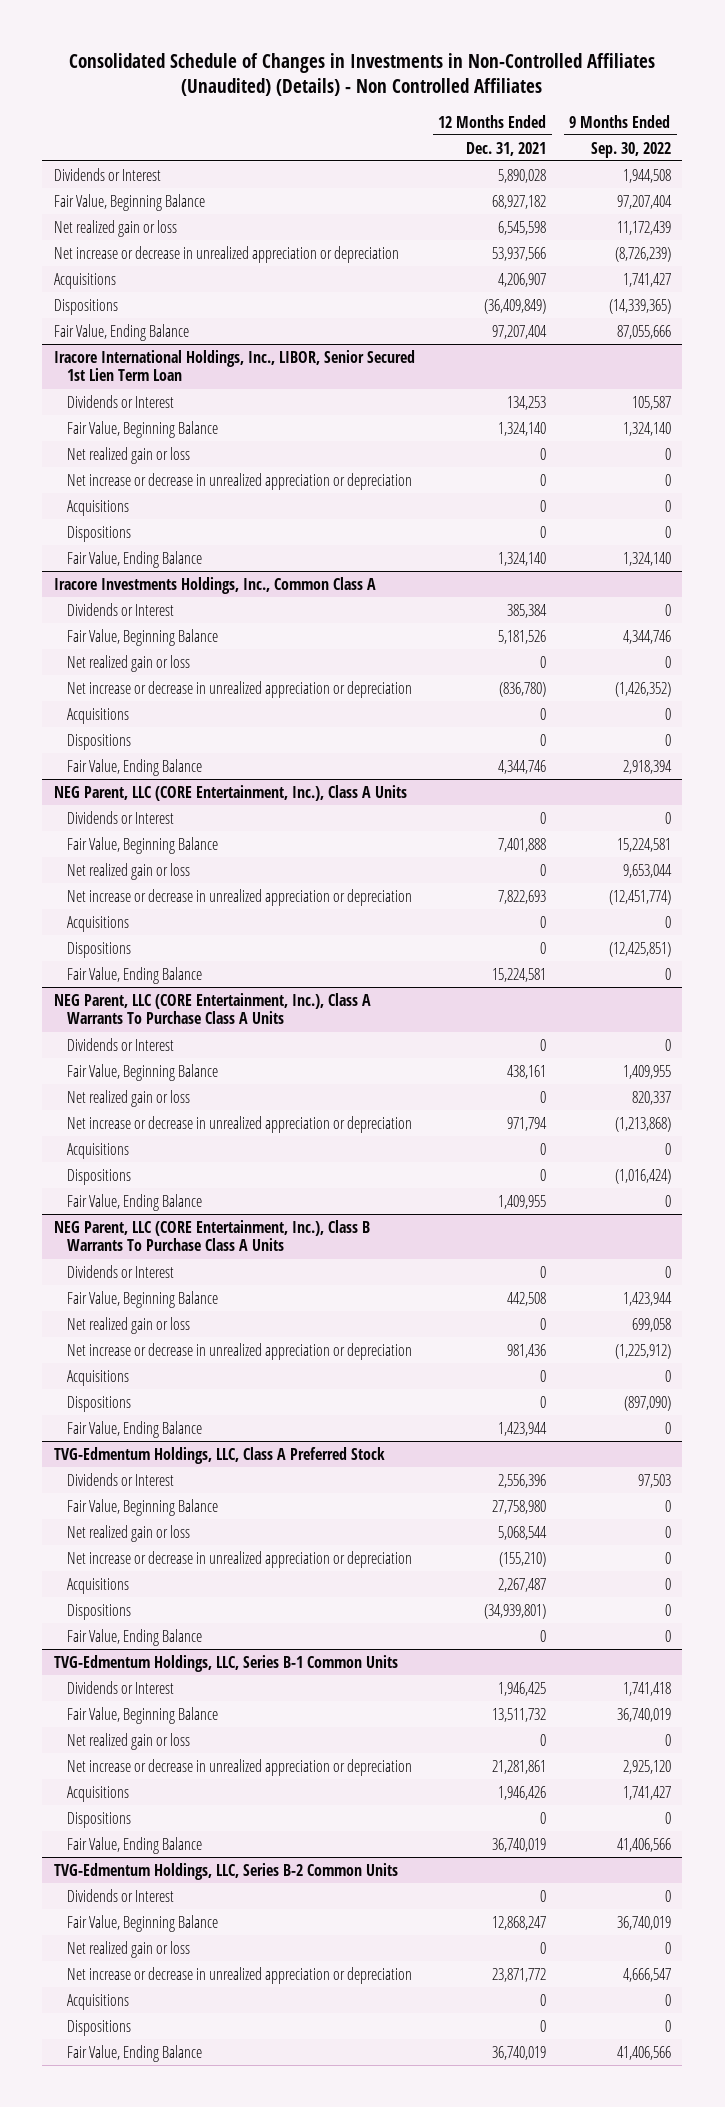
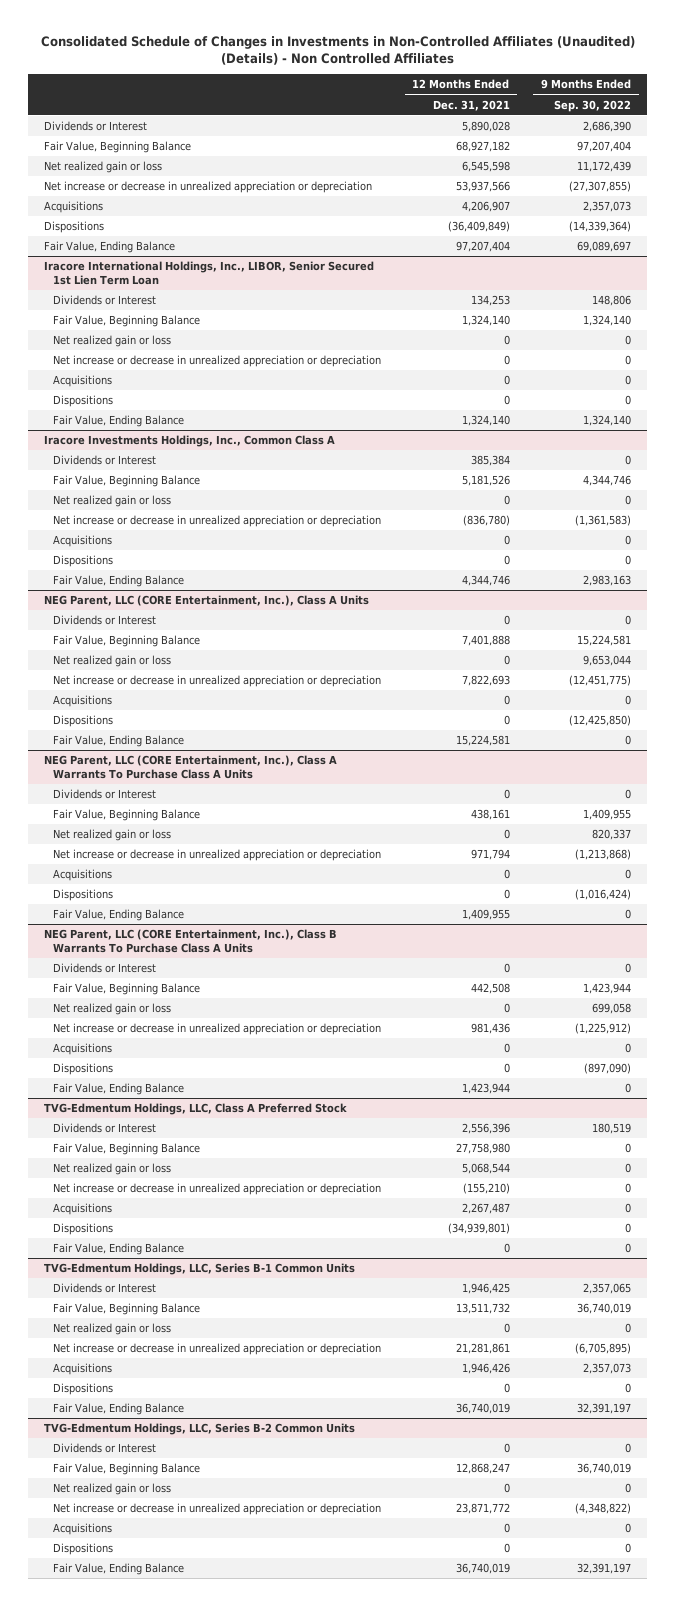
[622,168,671,183] 1,944,508 -> [583,121,632,133] 2,686,390
[614,246,671,262] (8,726,239) -> [569,181,632,193] (27,307,855)
[622,272,671,287] 1,741,427 -> [583,201,632,213] 2,357,073
[608,298,671,314] (14,339,365) -> [569,221,632,233] (14,339,364)
[616,324,671,339] 87,055,666 -> [577,241,632,253] 69,089,697
[631,395,671,410] 105,587 -> [592,295,632,307] 148,806
[614,681,671,697] (1,426,352) -> [575,515,632,527] (1,361,583)
[622,759,672,774] 2,918,394 -> [583,575,632,587] 2,983,163
[608,889,671,905] (12,451,774) -> [569,675,632,687] (12,451,775)
[608,941,671,957] (12,425,851) -> [569,715,632,727] (12,425,850)
[637,1473,671,1488] 97,503 -> [592,1123,632,1135] 180,519
[622,1681,671,1696] 1,741,418 -> [583,1283,632,1295] 2,357,065
[622,1759,671,1774] 2,925,120 -> [575,1343,632,1355] (6,705,895)
[622,1785,671,1800] 1,741,427 -> [583,1363,632,1375] 2,357,073
[616,1837,671,1852] 41,406,566 -> [577,1403,632,1415] 32,391,197
[622,1967,671,1982] 4,666,547 -> [575,1503,632,1515] (4,348,822)
[616,2045,671,2060] 41,406,566 -> [577,1563,632,1575] 32,391,197

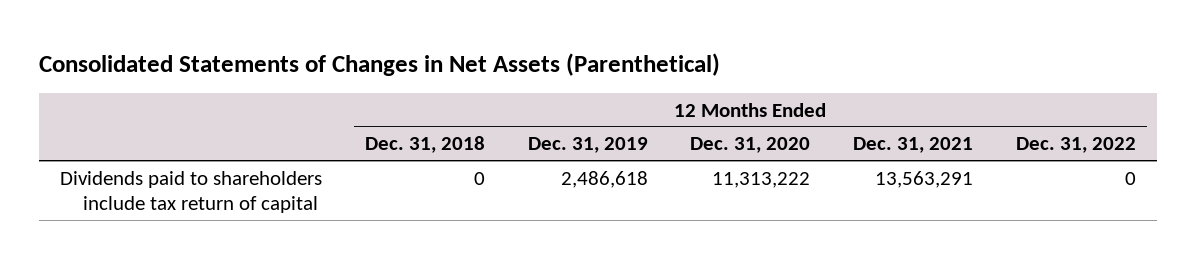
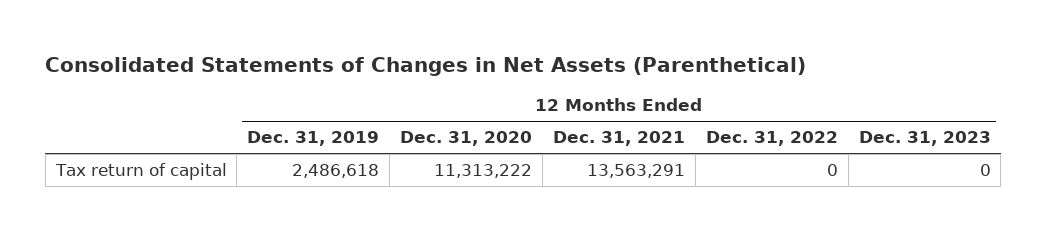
[365,136,486,154] Dec. 31, 2018 -> none
none -> [858,131,991,147] Dec. 31, 2023
[60,170,323,213] Dividends paid to shareholders include tax return of capital -> [54,163,227,181] Tax return of capital

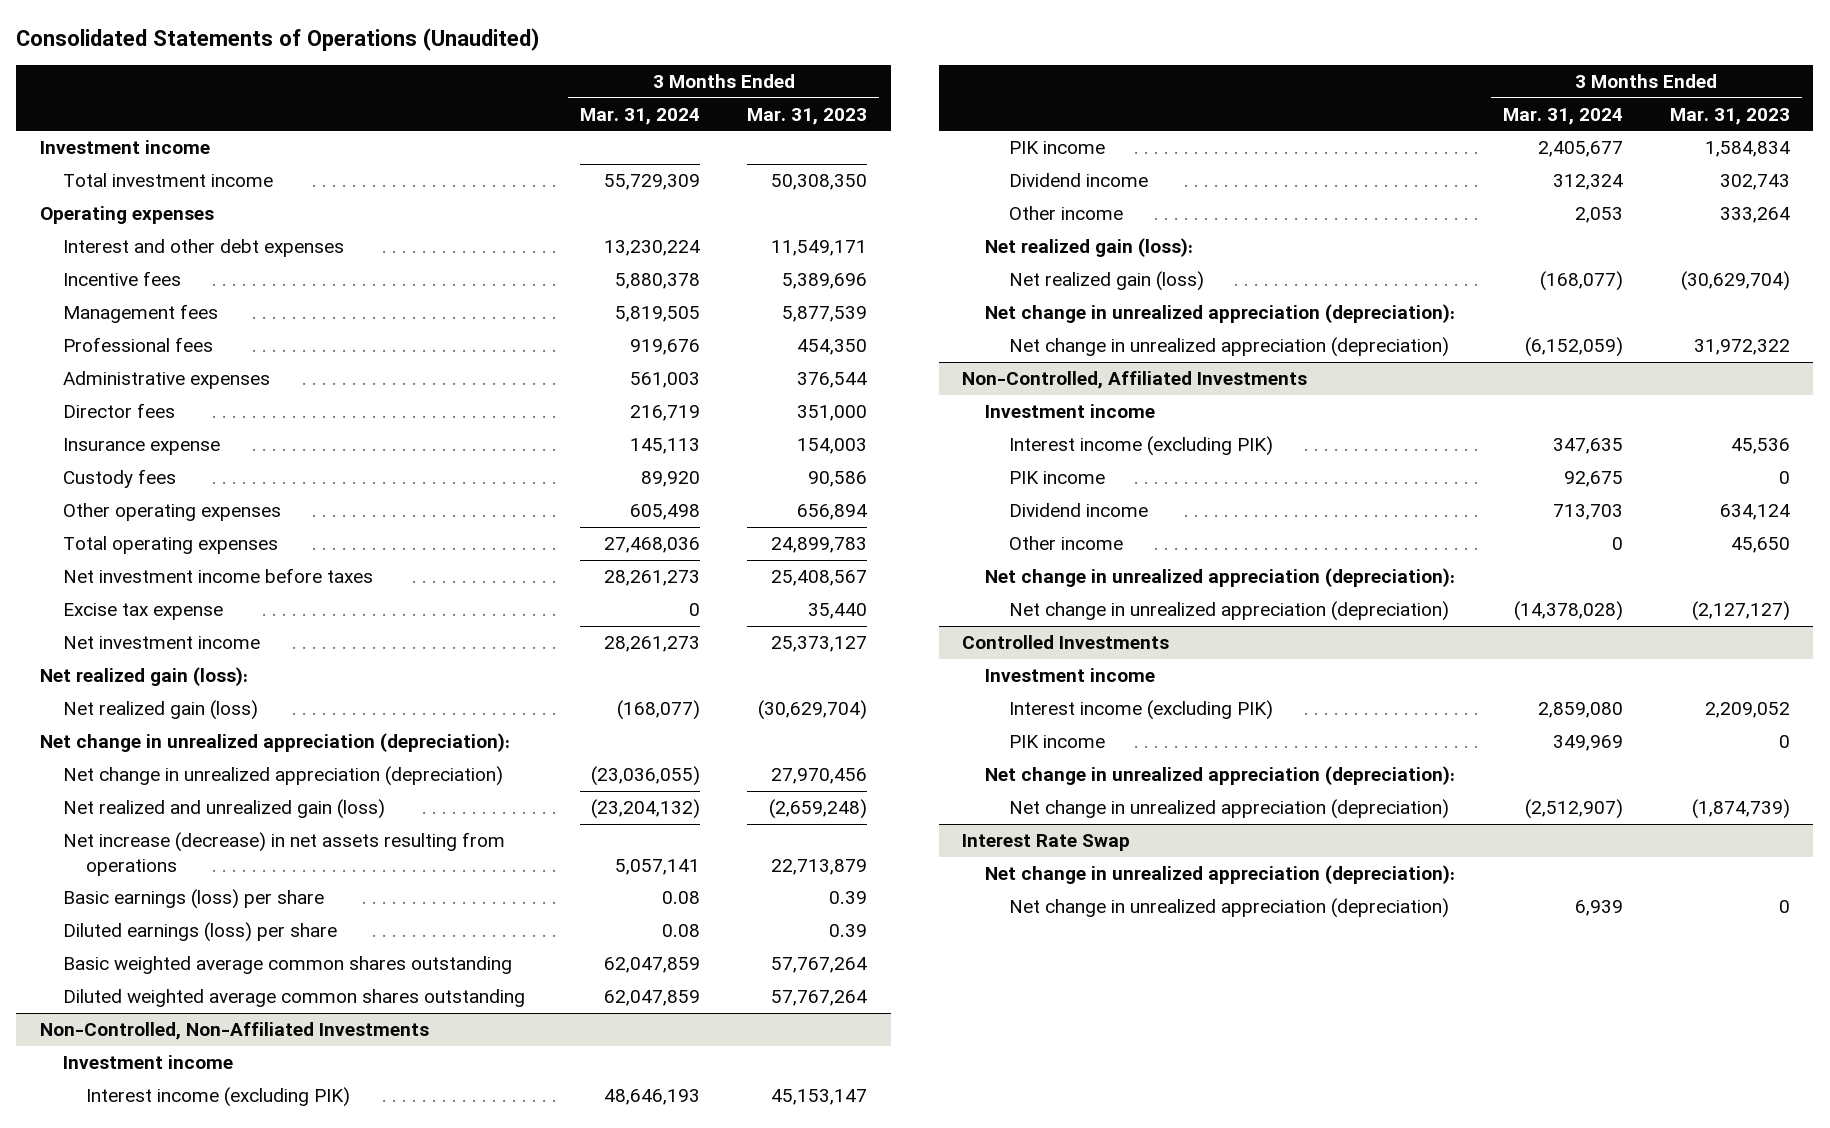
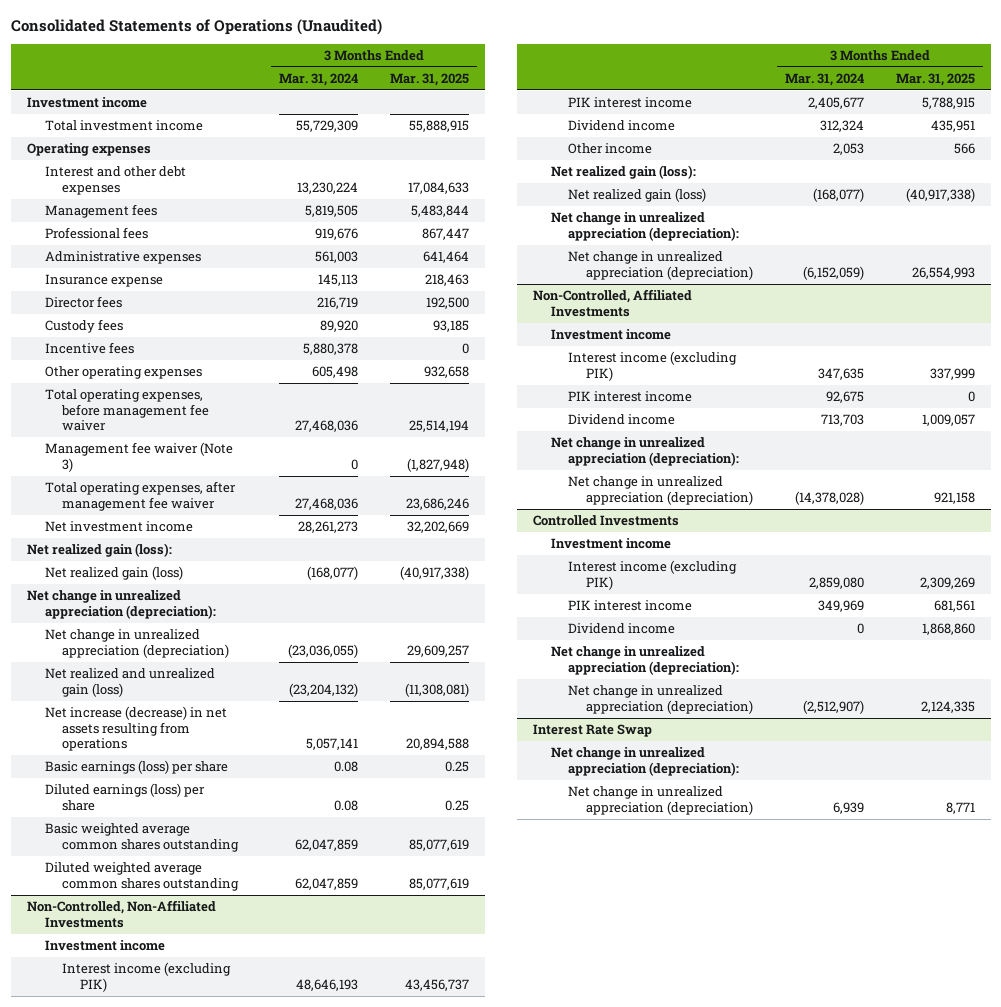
[747,107,868,125] Mar. 31, 2023 -> none
none -> [389,72,469,86] Mar. 31, 2025
[63,403,176,419] Director fees -> [44,296,122,309] Director fees
[63,271,182,287] Incentive fees -> [44,342,134,355] Incentive fees
[63,568,374,584] Net investment income before taxes -> none
[63,603,224,621] Excise tax expense -> none
none -> [44,389,210,432] Total operating expenses, before management fee waiver
none -> [44,442,233,472] Management fee waiver (Note 3)
[63,536,279,555] Total operating expenses -> [44,481,236,511] Total operating expenses, after management fee waiver
[1008,141,1105,155] PIK income -> [568,97,693,109] PIK interest income
[1008,471,1105,485] PIK income -> [568,391,693,403] PIK interest income
[1008,536,1123,551] Other income -> none
[1008,735,1105,749] PIK income -> [568,600,693,612] PIK interest income
none -> [568,623,676,635] Dividend income

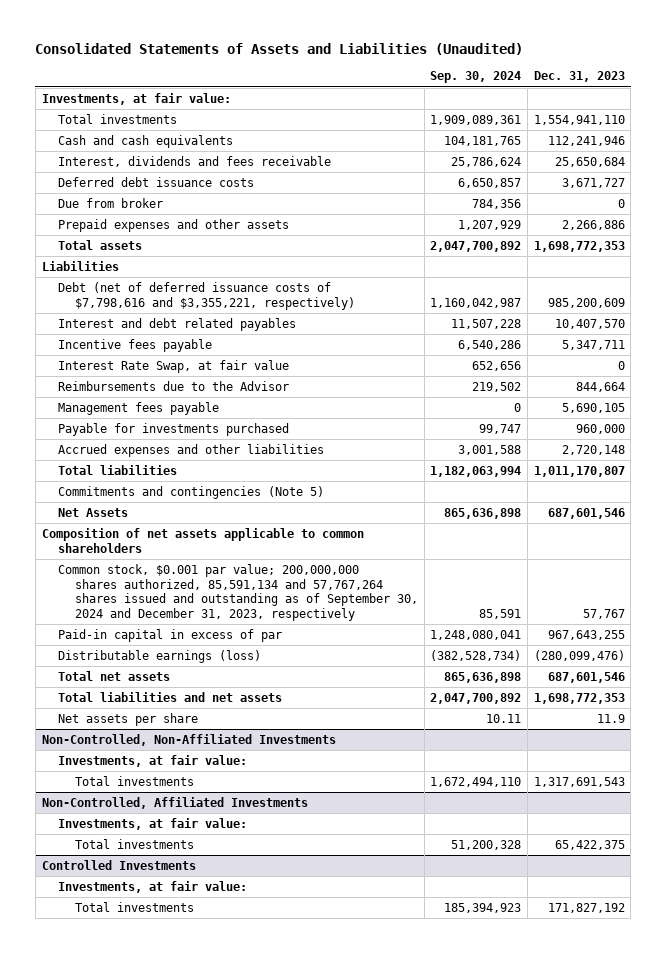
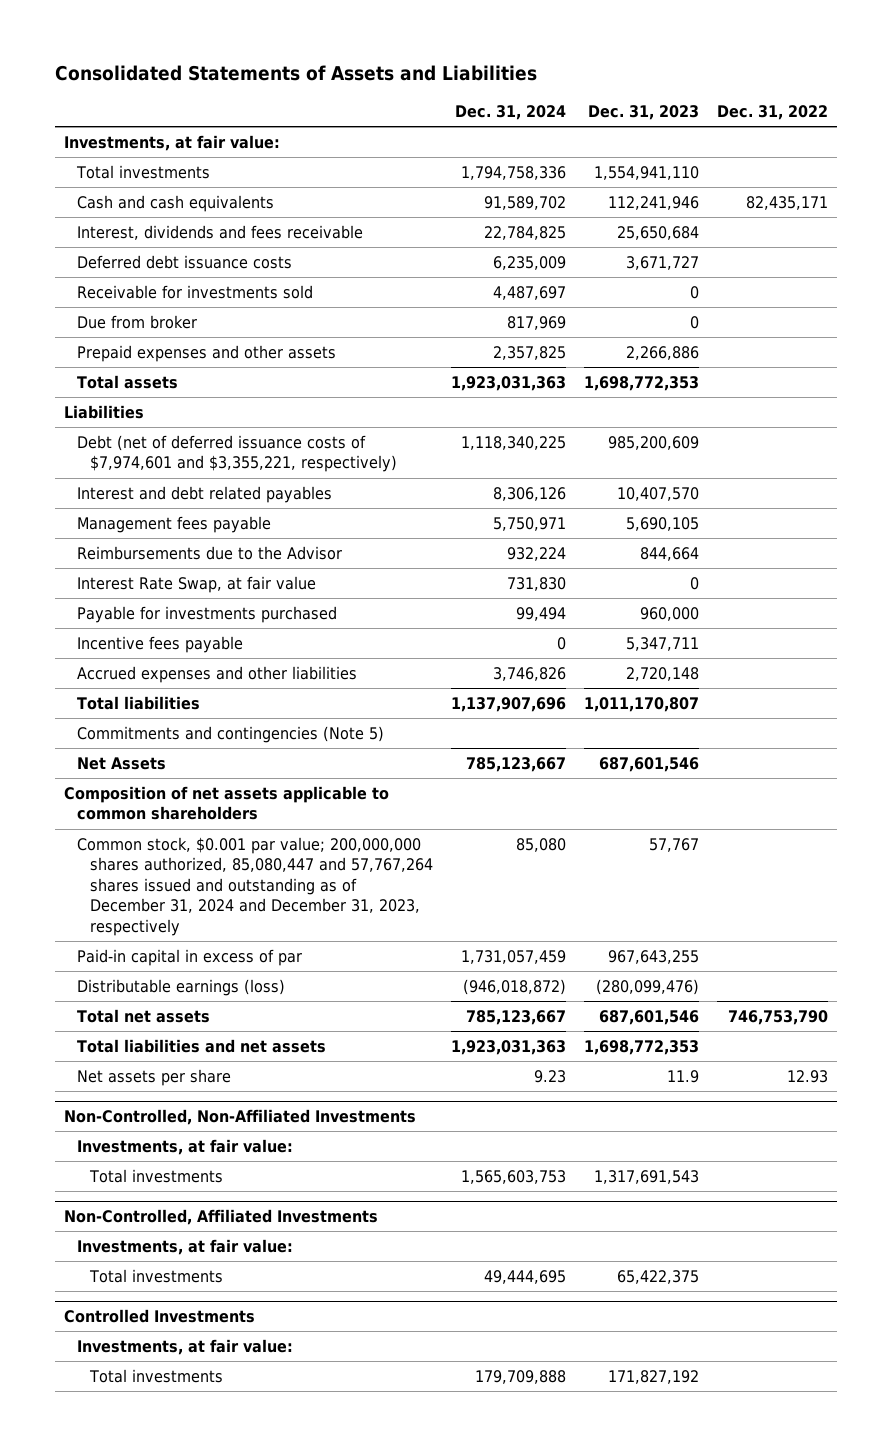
[35,42,524,55] Consolidated Statements of Assets and Liabilities (Unaudited) -> [54,64,537,81] Consolidated Statements of Assets and Liabilities
[430,71,522,84] Sep. 30, 2024 -> none
none -> [454,104,566,120] Dec. 31, 2024
none -> [717,104,829,120] Dec. 31, 2022
none -> [76,284,313,299] Receivable for investments sold
[58,281,356,310] Debt (net of deferred issuance costs of $7,798,616 and $3,355,221, respectively) -> [76,434,397,473] Debt (net of deferred issuance costs of $7,974,601 and $3,355,221, respectively)
[58,380,290,391] Reimbursements due to the Advisor -> [76,545,342,560] Reimbursements due to the Advisor
[58,359,290,373] Interest Rate Swap, at fair value -> [76,575,316,593] Interest Rate Swap, at fair value
[58,338,213,352] Incentive fees payable -> [76,635,243,653] Incentive fees payable
[58,563,419,622] Common stock, $0.001 par value; 200,000,000 shares authorized, 85,591,134 and 57,767,264 shares issued and outstanding as of September 30, 2024 and December 31, 2023, respectively -> [76,836,433,936] Common stock, $0.001 par value; 200,000,000 shares authorized, 85,080,447 and 57,767,264 shares issued and outstanding as of December 31, 2024 and December 31, 2023, respectively

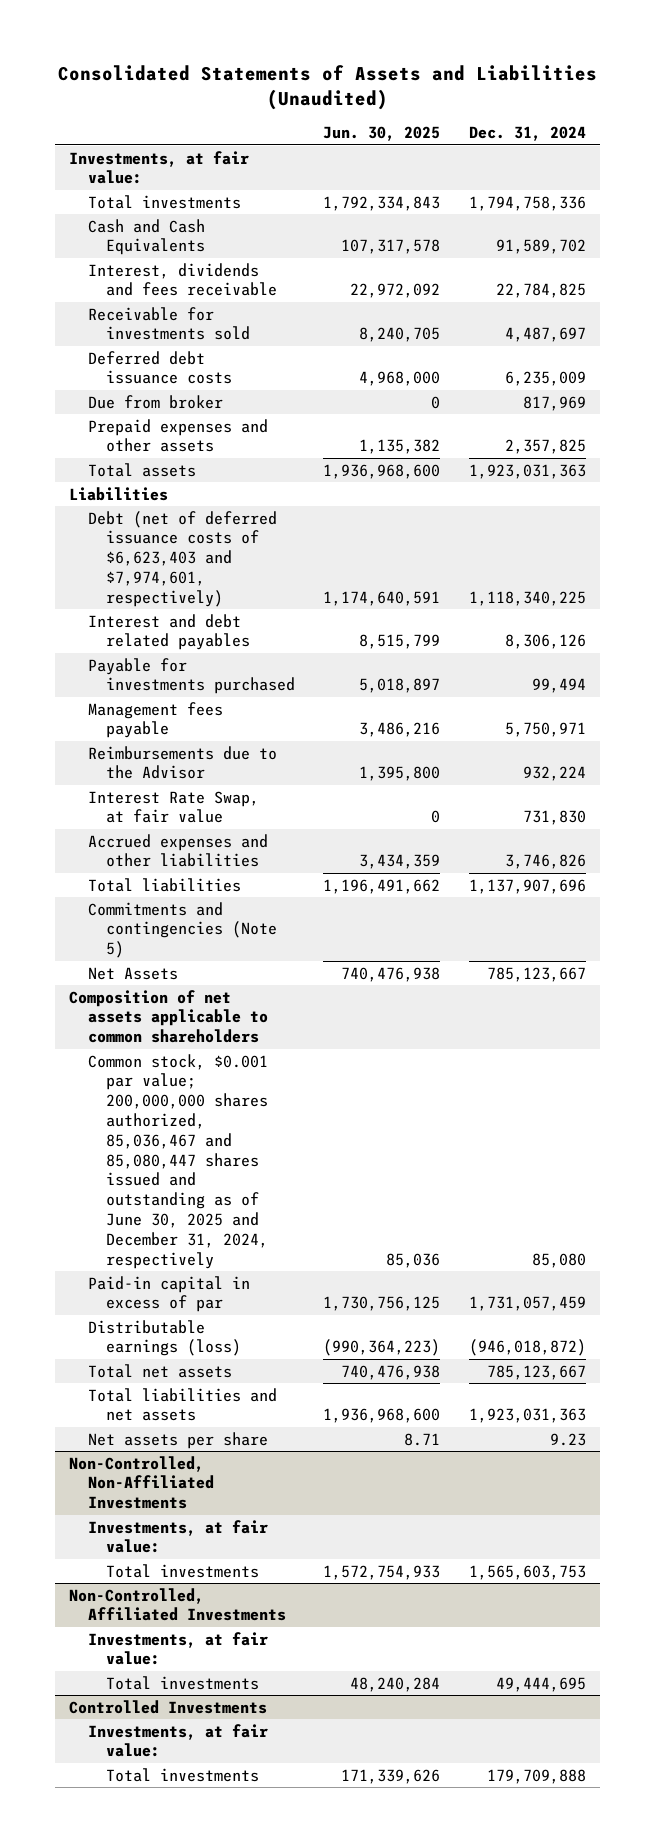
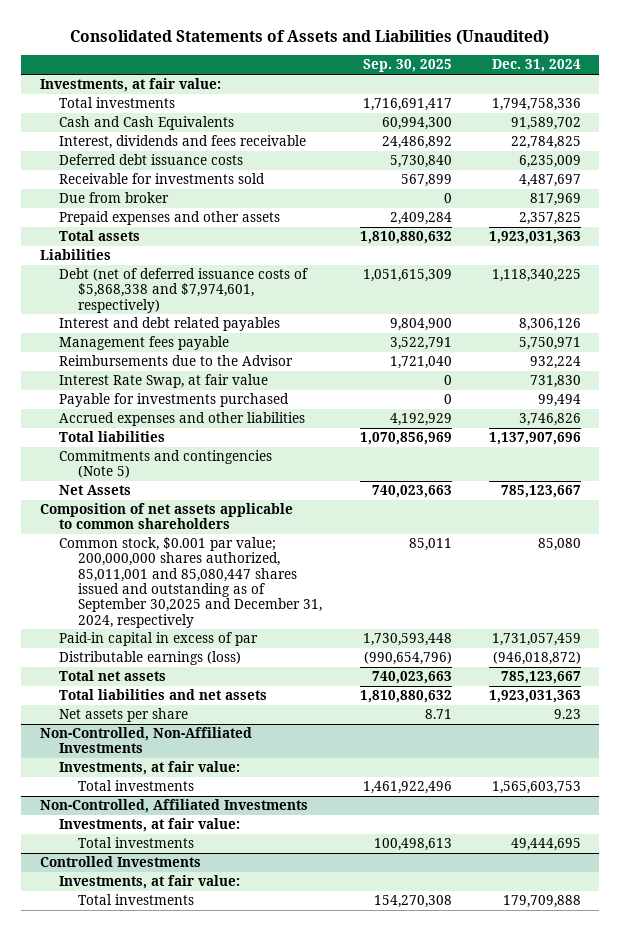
[323,126,441,142] Jun. 30, 2025 -> none
none -> [362,59,452,73] Sep. 30, 2025
[87,306,251,341] Receivable for investments sold -> [59,173,266,185] Receivable for investments sold
[87,510,277,607] Debt (net of deferred issuance costs of $6,623,403 and $7,974,601, respectively) -> [59,268,309,313] Debt (net of deferred issuance costs of $5,868,338 and $7,974,601, respectively)
[87,657,296,695] Payable for investments purchased -> [59,393,290,408] Payable for investments purchased
[87,1053,269,1269] Common stock, $0.001 par value; 200,000,000 shares authorized, 85,036,467 and 85,080,447 shares issued and outstanding as of June 30, 2025 and December 31, 2024, respectively -> [59,537,323,628] Common stock, $0.001 par value; 200,000,000 shares authorized, 85,011,001 and 85,080,447 shares issued and outstanding as of September 30,2025 and December 31, 2024, respectively

